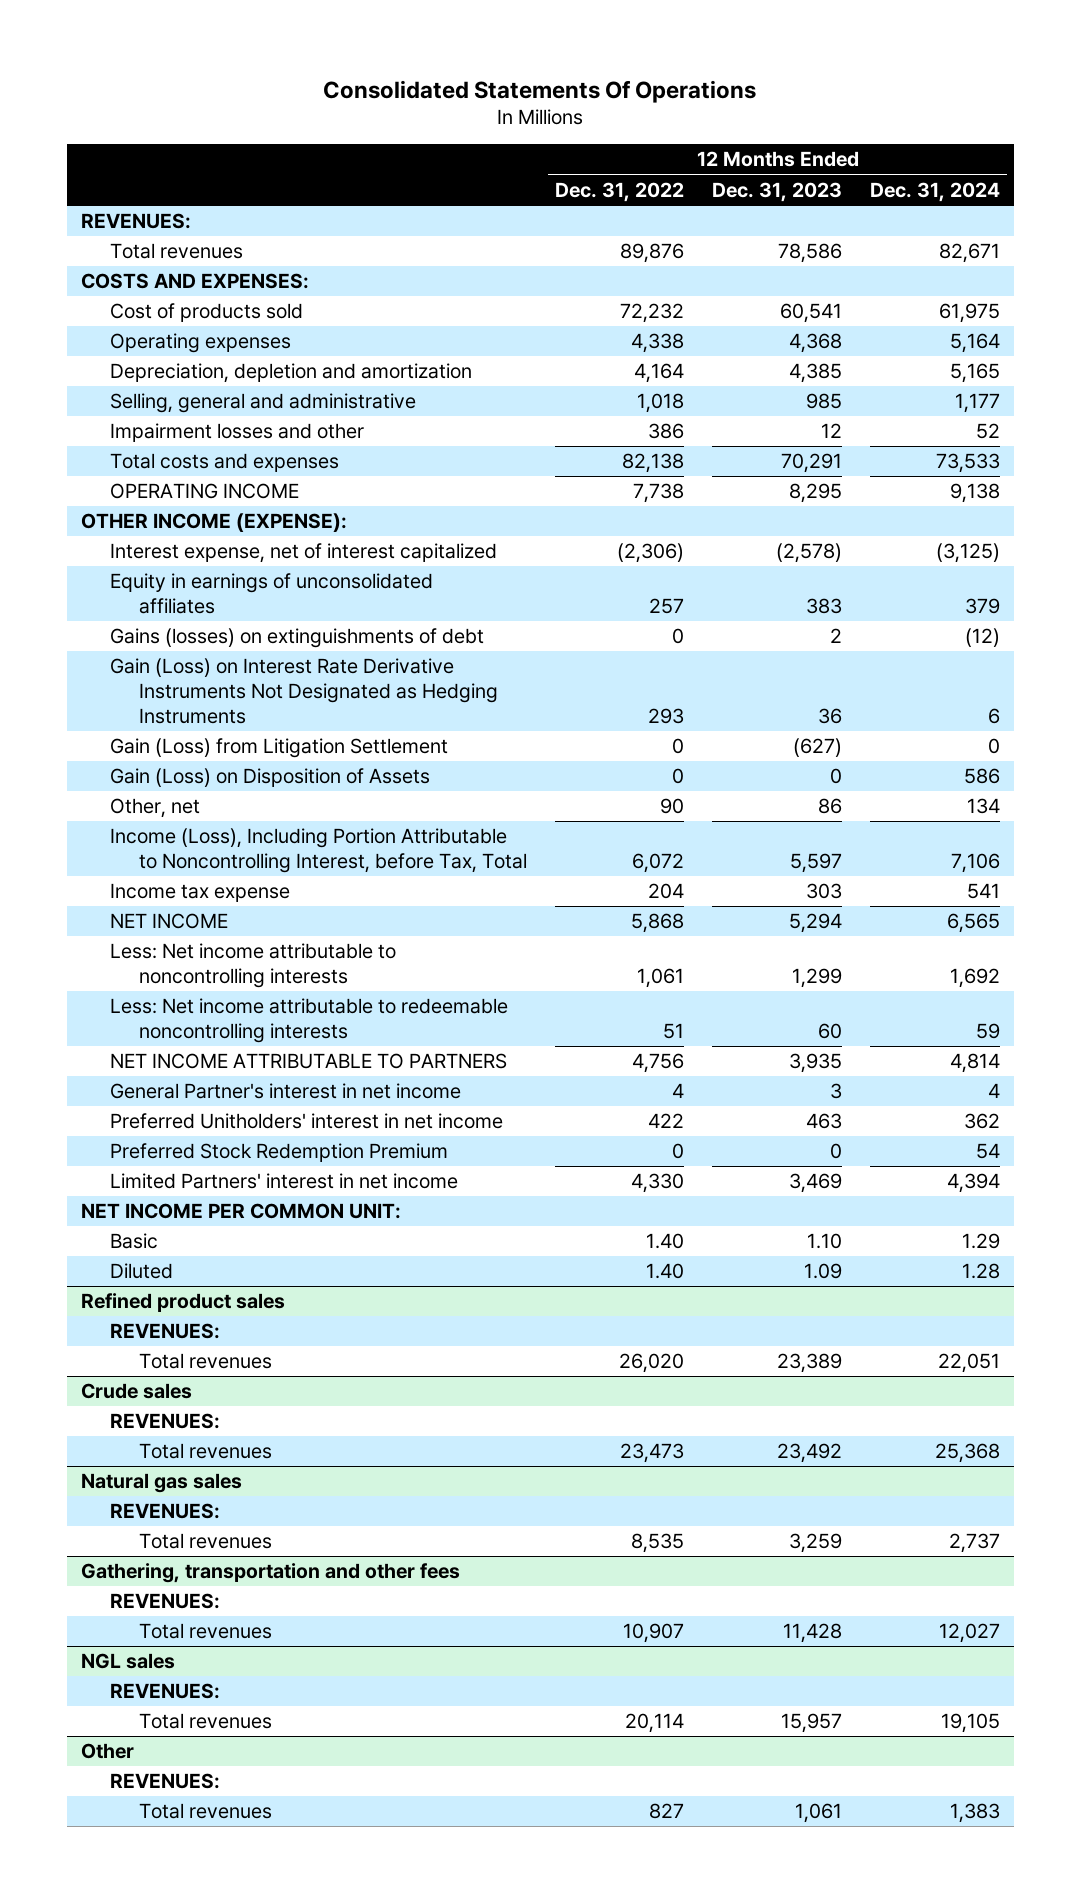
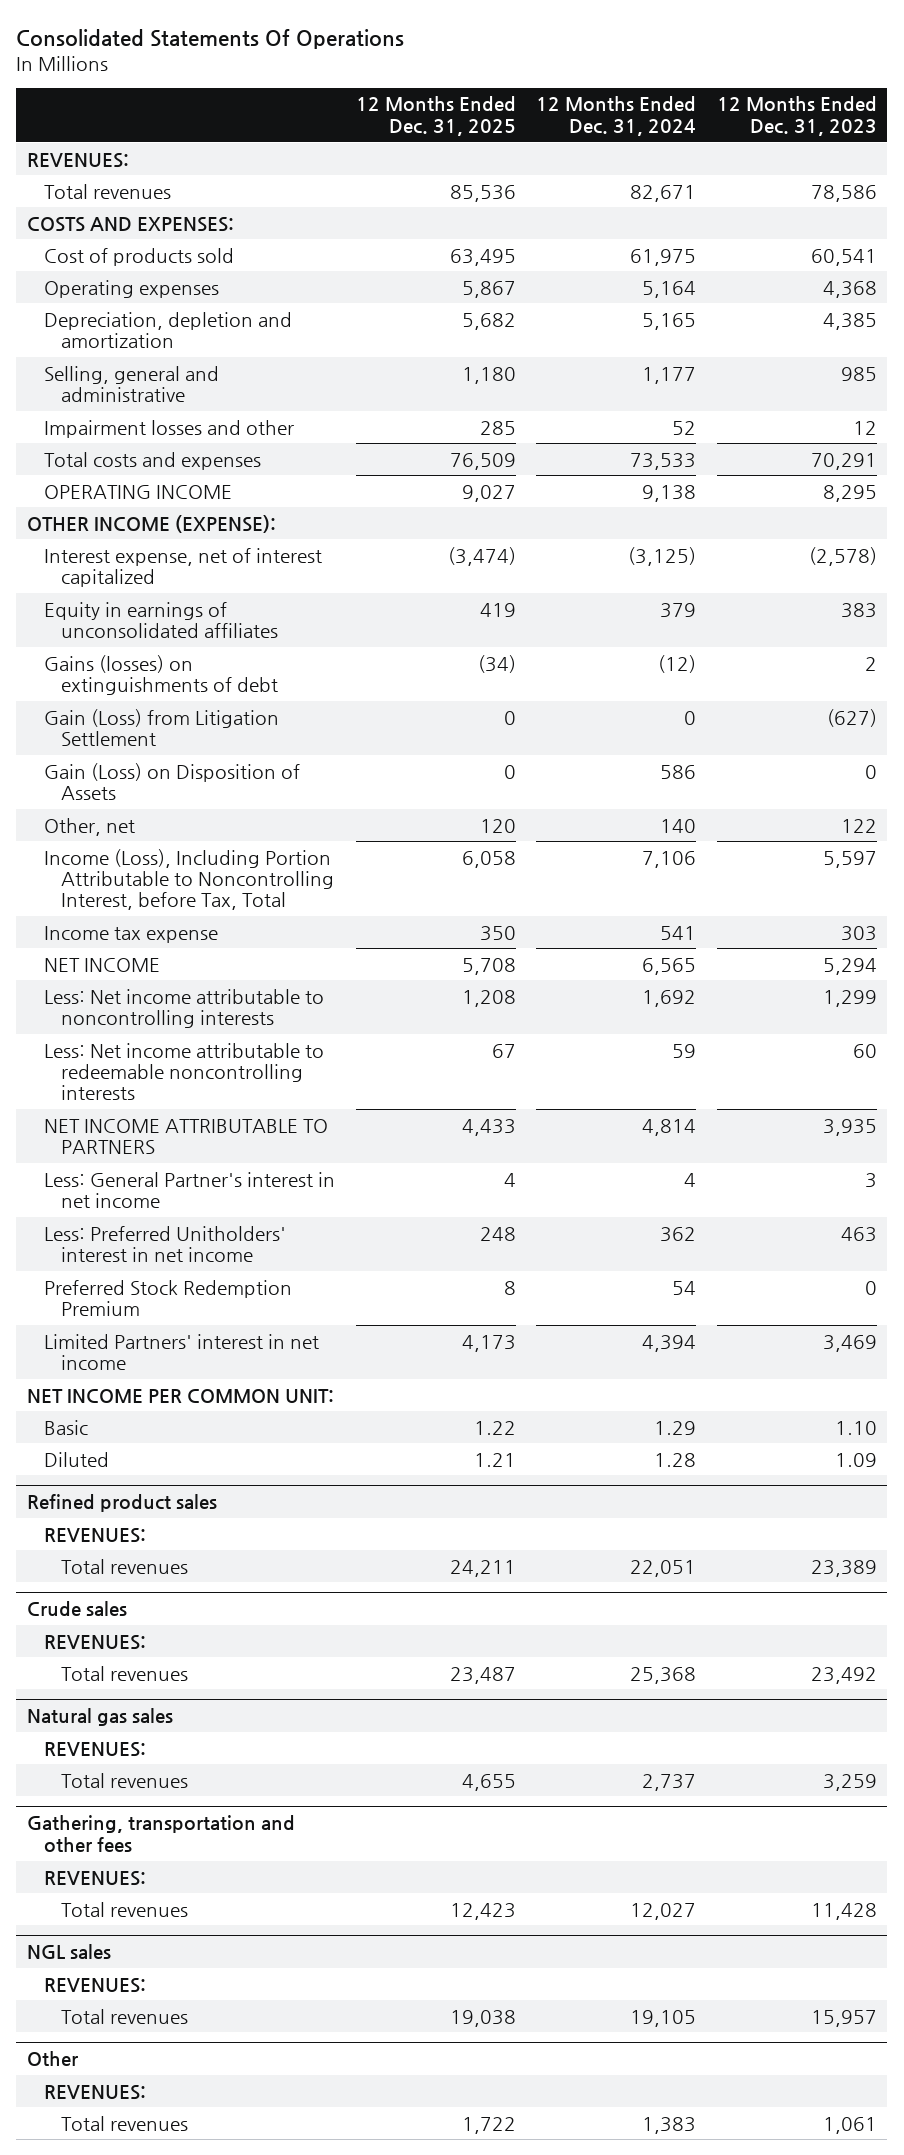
[555,181,685,202] Dec. 31, 2022 -> none
none -> [355,96,516,136] 12 Months Ended Dec. 31, 2025
[110,658,499,724] Gain (Loss) on Interest Rate Derivative Instruments Not Designated as Hedging Instruments -> none
[818,798,843,815] 86 -> [841,818,878,833] 122
[967,798,1001,815] 134 -> [660,818,697,833] 140
[110,1083,462,1100] General Partner's interest in net income -> [44,1171,336,1209] Less: General Partner's interest in net income
[110,1113,504,1130] Preferred Unitholders' interest in net income -> [44,1225,287,1263] Less: Preferred Unitholders' interest in net income

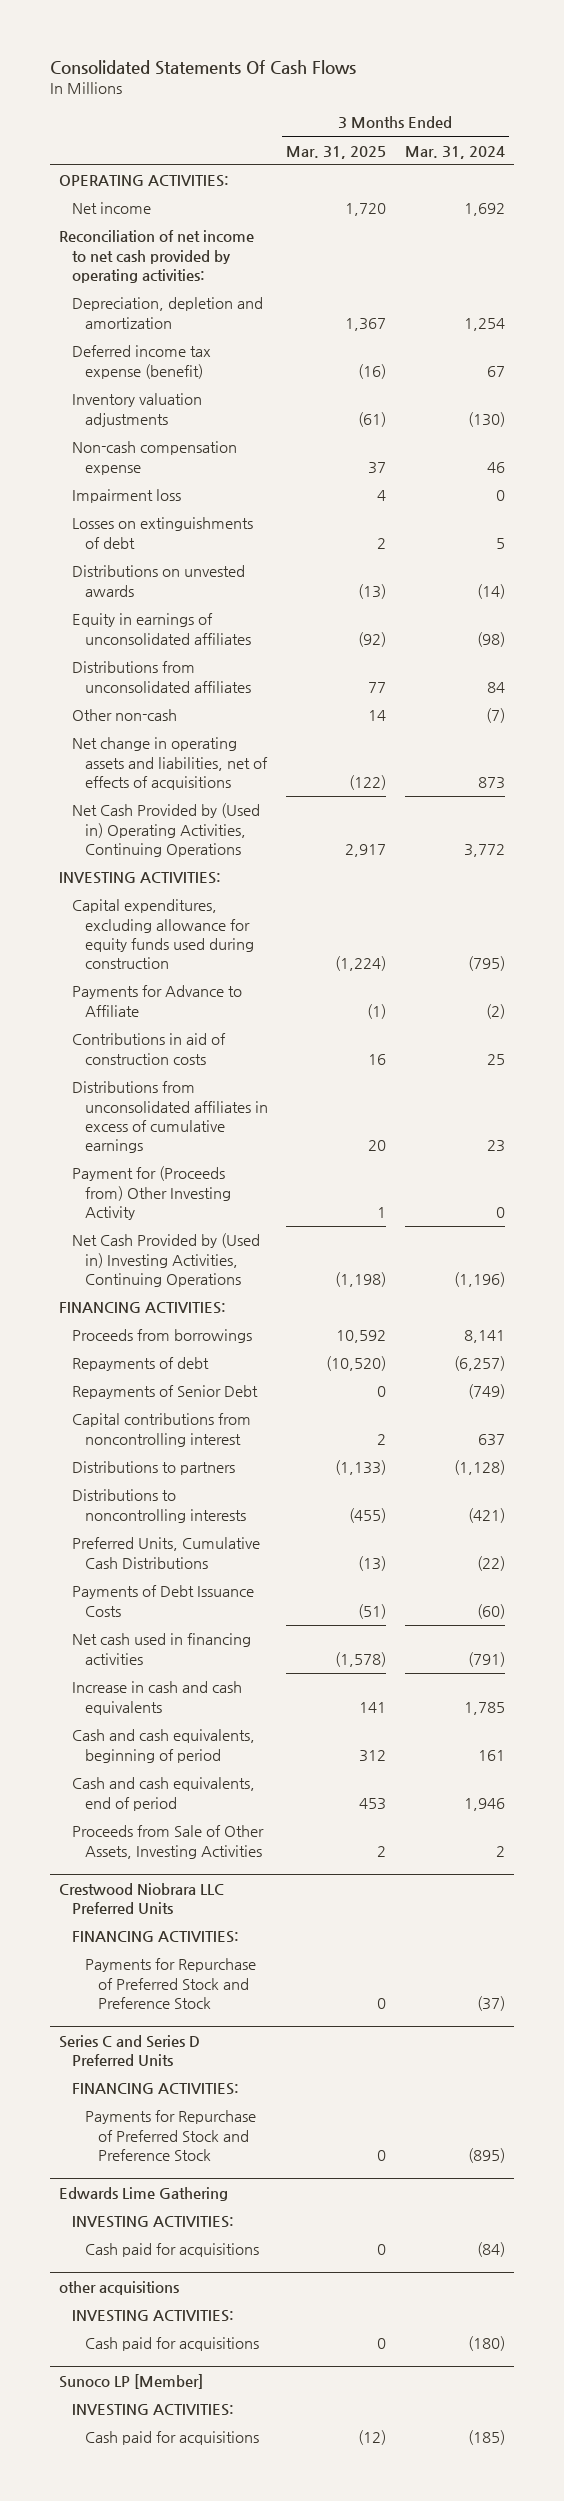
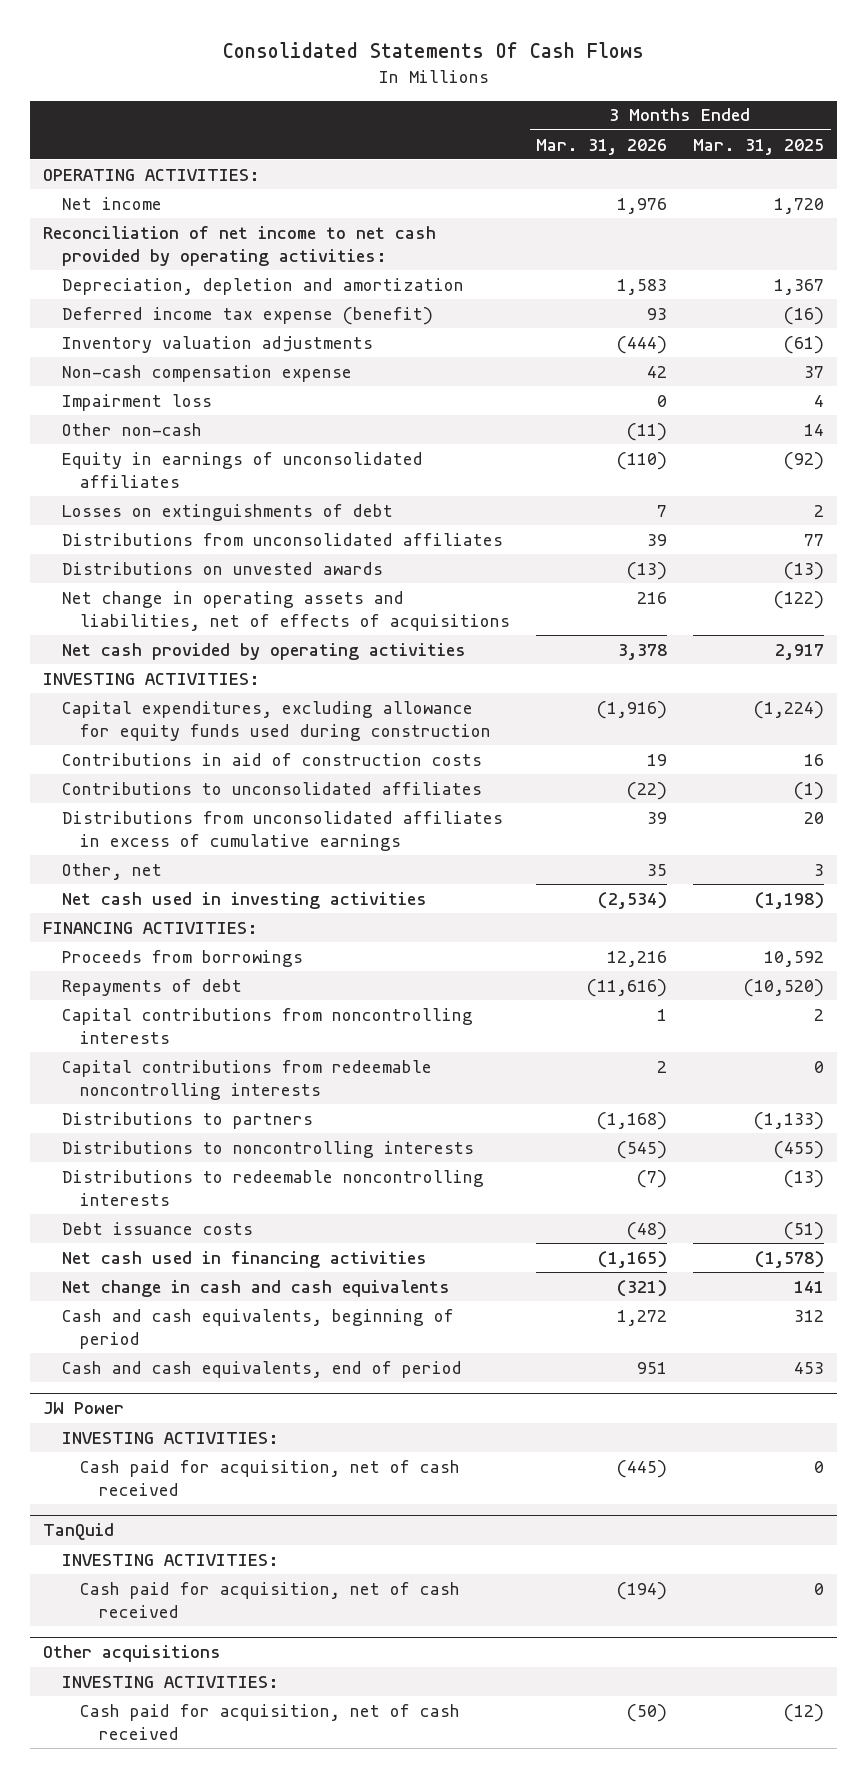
[404,145,505,159] Mar. 31, 2024 -> none
none -> [536,138,668,155] Mar. 31, 2026
[72,709,178,722] Other non-cash -> [61,422,202,436] Other non-cash
[72,517,254,549] Losses on extinguishments of debt -> [61,503,393,521] Losses on extinguishments of debt
[72,565,246,597] Distributions on unvested awards -> [61,561,383,575] Distributions on unvested awards
[72,803,261,857] Net Cash Provided by (Used in) Operating Activities, Continuing Operations -> [61,642,466,660] Net cash provided by operating activities
[72,985,243,1017] Payments for Advance to Affiliate -> none
none -> [61,781,482,795] Contributions to unconsolidated affiliates
[72,1166,232,1220] Payment for (Proceeds from) Other Investing Activity -> none
none -> [61,862,162,880] Other, net
[72,1233,261,1287] Net Cash Provided by (Used in) Investing Activities, Continuing Operations -> [61,891,427,909] Net cash used in investing activities
[72,1385,259,1400] Repayments of Senior Debt -> none
[72,1413,252,1447] Capital contributions from noncontrolling interest -> [61,1007,473,1044] Capital contributions from noncontrolling interests
none -> [61,1059,432,1100] Capital contributions from redeemable noncontrolling interests
[72,1537,261,1569] Preferred Units, Cumulative Cash Distributions -> [61,1169,484,1206] Distributions to redeemable noncontrolling interests
[72,1585,255,1617] Payments of Debt Issuance Costs -> [61,1221,253,1235] Debt issuance costs
[72,1681,243,1715] Increase in cash and cash equivalents -> [61,1279,450,1297] Net change in cash and cash equivalents
[72,1825,265,1859] Proceeds from Sale of Other Assets, Investing Activities -> none
[59,1883,225,1915] Crestwood Niobrara LLC Preferred Units -> none
[72,1931,240,1944] FINANCING ACTIVITIES: -> none
[85,1958,257,2009] Payments for Repurchase of Preferred Stock and Preference Stock -> none
[59,2035,201,2067] Series C and Series D Preferred Units -> none
[72,2083,240,2096] FINANCING ACTIVITIES: -> none
[85,2110,257,2161] Payments for Repurchase of Preferred Stock and Preference Stock -> none
[59,2187,229,2202] Edwards Lime Gathering -> none
none -> [43,1402,125,1415] JW Power
[59,2281,180,2296] other acquisitions -> none
[85,2243,260,2258] Cash paid for acquisitions -> [80,1459,461,1496] Cash paid for acquisition, net of cash received
none -> [43,1523,115,1541] TanQuid
[59,2374,204,2390] Sunoco LP [Member] -> none
[85,2337,260,2352] Cash paid for acquisitions -> [80,1581,461,1618] Cash paid for acquisition, net of cash received
none -> [43,1645,222,1663] Other acquisitions
[85,2431,260,2446] Cash paid for acquisitions -> [80,1703,461,1740] Cash paid for acquisition, net of cash received

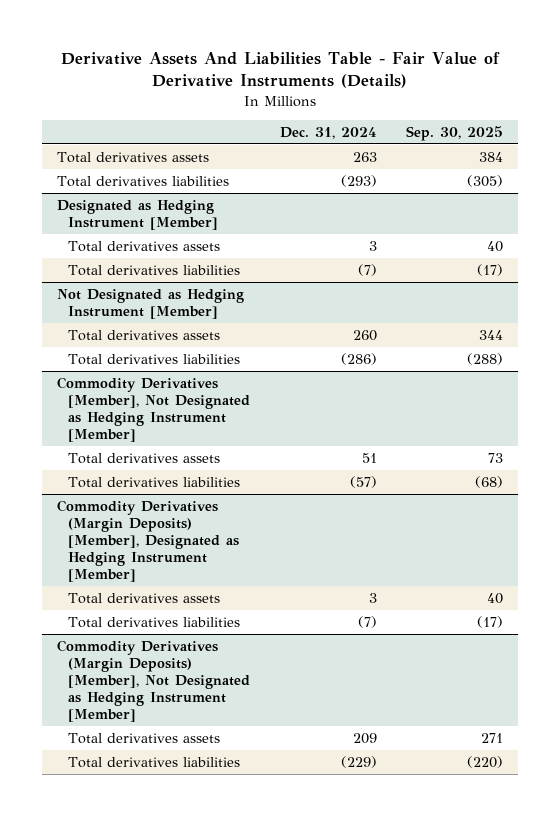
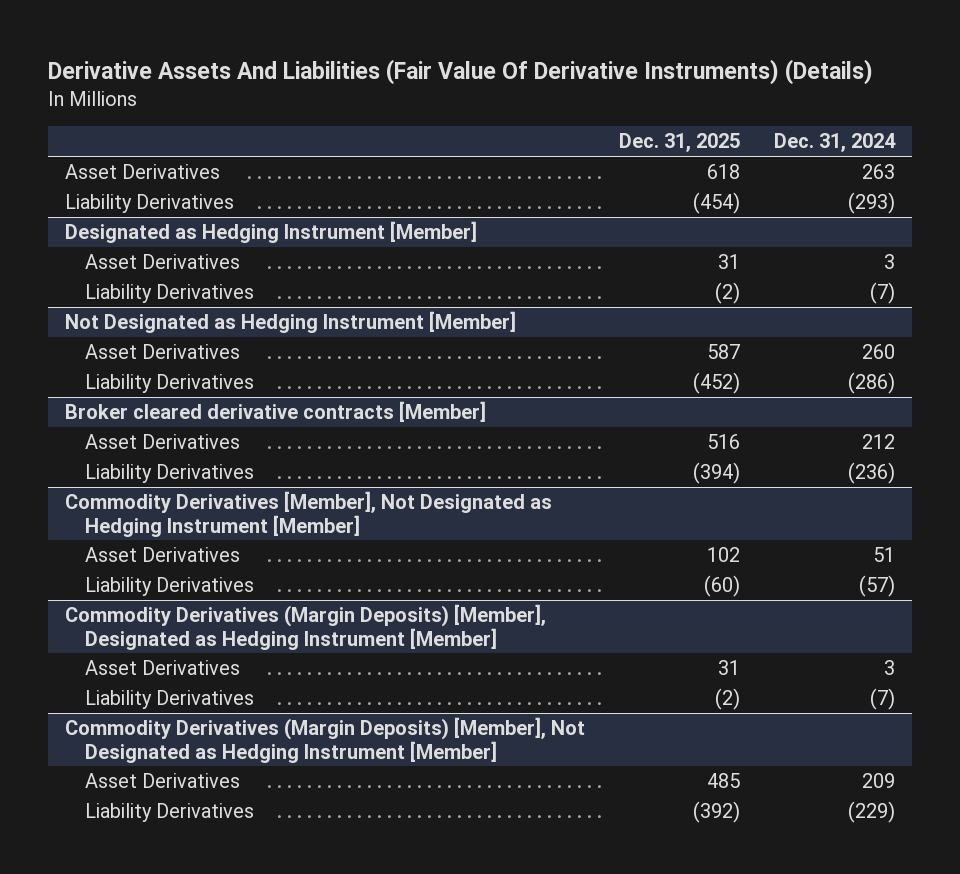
[60,52,500,89] Derivative Assets And Liabilities Table - Fair Value of Derivative Instruments (Details) -> [47,58,873,85] Derivative Assets And Liabilities (Fair Value Of Derivative Instruments) (Details)
[405,125,503,141] Sep. 30, 2025 -> none
none -> [618,133,740,153] Dec. 31, 2025
[56,151,209,163] Total derivatives assets -> [64,164,220,180] Asset Derivatives
[56,175,229,187] Total derivatives liabilities -> [64,194,234,214] Liability Derivatives
[68,240,221,252] Total derivatives assets -> [85,254,241,270] Asset Derivatives
[68,264,241,276] Total derivatives liabilities -> [85,284,255,304] Liability Derivatives
[68,329,221,341] Total derivatives assets -> [85,344,241,360] Asset Derivatives
[68,353,241,365] Total derivatives liabilities -> [85,374,255,394] Liability Derivatives
none -> [64,401,486,423] Broker cleared derivative contracts [Member]
none -> [85,434,241,450] Asset Derivatives
none -> [85,464,255,484] Liability Derivatives
[68,452,221,464] Total derivatives assets -> [85,547,241,563] Asset Derivatives
[68,476,241,488] Total derivatives liabilities -> [85,577,255,597] Liability Derivatives
[68,592,221,604] Total derivatives assets -> [85,660,241,676] Asset Derivatives
[68,616,241,628] Total derivatives liabilities -> [85,690,255,710] Liability Derivatives
[68,732,221,744] Total derivatives assets -> [85,773,241,789] Asset Derivatives
[68,756,241,768] Total derivatives liabilities -> [85,803,255,823] Liability Derivatives

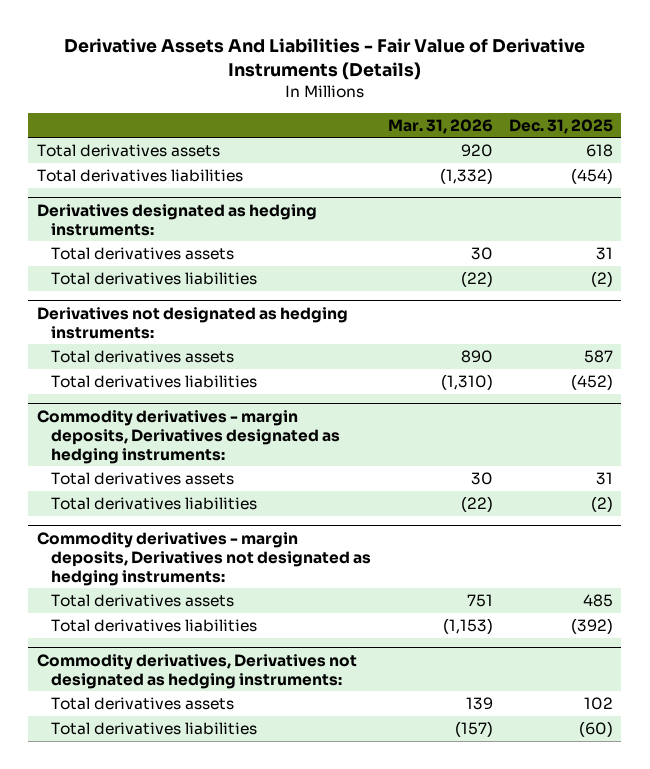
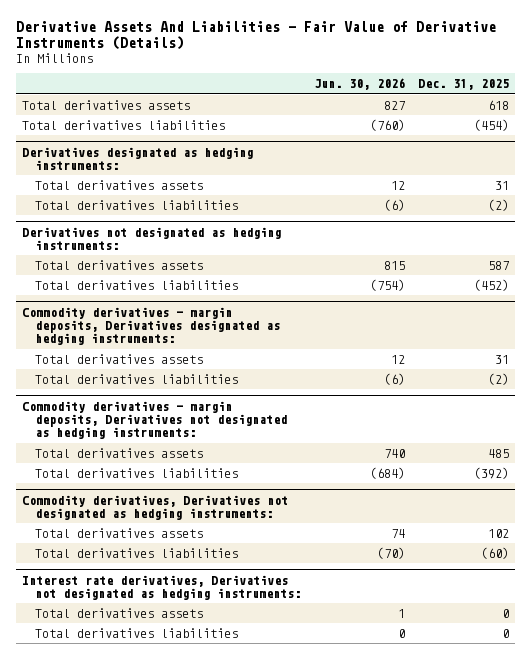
[387,118,493,134] Mar. 31, 2026 -> none
none -> [313,78,405,91] Jun. 30, 2026
none -> [22,574,302,601] Interest rate derivatives, Derivatives not designated as hedging instruments:
none -> [35,608,204,619] Total derivatives assets
none -> [35,628,239,639] Total derivatives liabilities

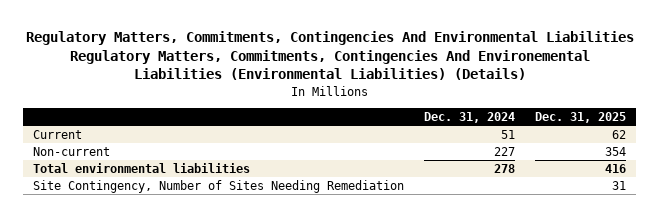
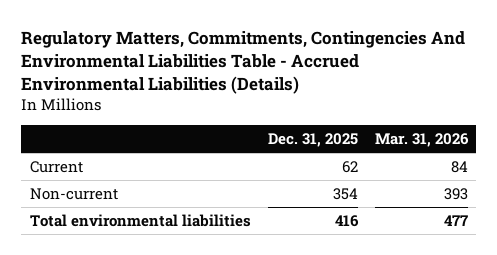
[25,30,634,81] Regulatory Matters, Commitments, Contingencies And Environmental Liabilities Regulatory Matters, Commitments, Contingencies And Environemental Liabilities (Environmental Liabilities) (Details) -> [20,31,465,95] Regulatory Matters, Commitments, Contingencies And Environmental Liabilities Table - Accrued Environmental Liabilities (Details)
[424,111,516,123] Dec. 31, 2024 -> none
none -> [374,133,469,148] Mar. 31, 2026
[33,180,405,194] Site Contingency, Number of Sites Needing Remediation -> none

